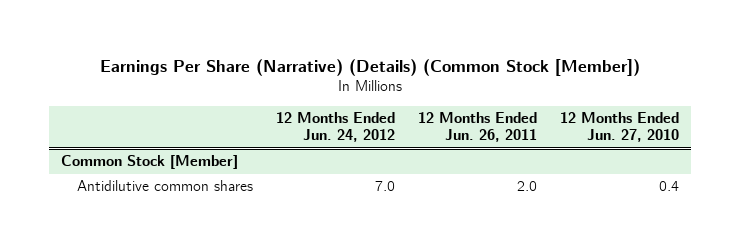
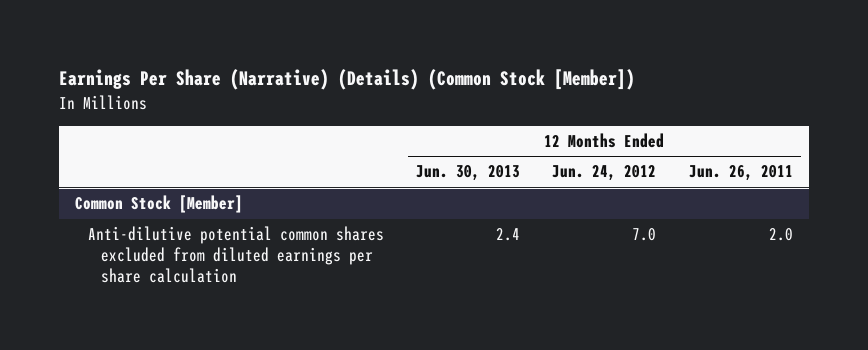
[560,112,680,143] 12 Months Ended Jun. 27, 2010 -> none
none -> [416,165,521,182] Jun. 30, 2013
[77,180,254,192] Antidilutive common shares -> [87,226,384,283] Anti-dilutive potential common shares excluded from diluted earnings per share calculation

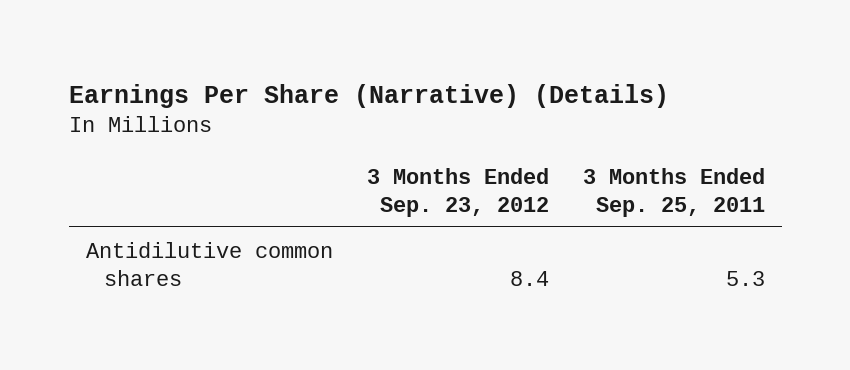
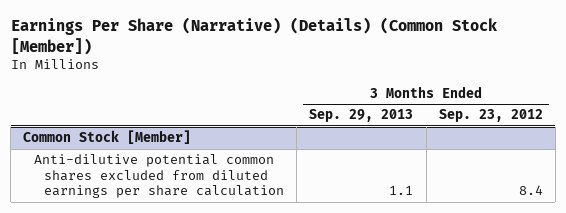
[68,83,669,108] Earnings Per Share (Narrative) (Details) -> [10,17,498,55] Earnings Per Share (Narrative) (Details) (Common Stock [Member])
[582,167,765,217] 3 Months Ended Sep. 25, 2011 -> none
none -> [309,109,414,123] Sep. 29, 2013
none -> [23,130,192,145] Common Stock [Member]
[85,241,333,286] Antidilutive common shares -> [33,154,285,199] Anti-dilutive potential common shares excluded from diluted earnings per share calculation

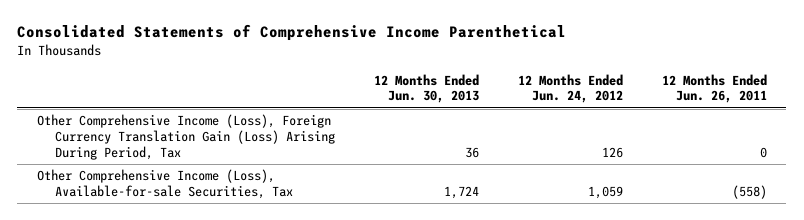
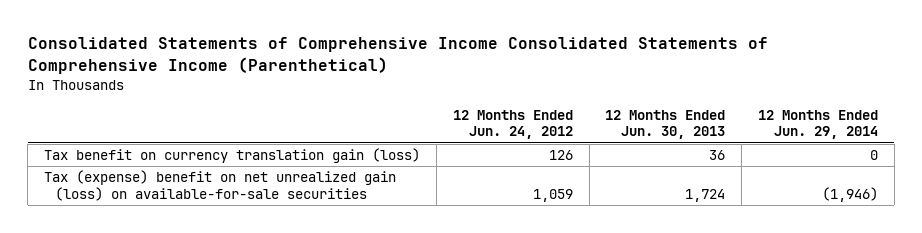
[17,24,567,42] Consolidated Statements of Comprehensive Income Parenthetical -> [27,37,768,75] Consolidated Statements of Comprehensive Income Consolidated Statements of Comprehensive Income (Parenthetical)
[662,73,768,104] 12 Months Ended Jun. 26, 2011 -> none
none -> [757,110,878,140] 12 Months Ended Jun. 29, 2014
[36,114,336,160] Other Comprehensive Income (Loss), Foreign Currency Translation Gain (Loss) Arising During Period, Tax -> [44,148,421,164] Tax benefit on currency translation gain (loss)
[36,169,294,200] Other Comprehensive Income (Loss), Available-for-sale Securities, Tax -> [44,170,397,201] Tax (expense) benefit on net unrealized gain (loss) on available-for-sale securities

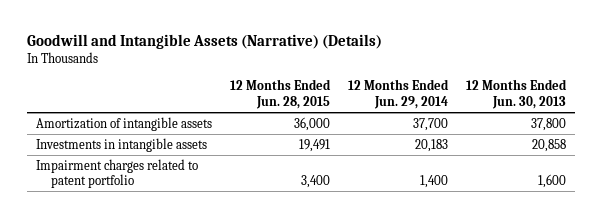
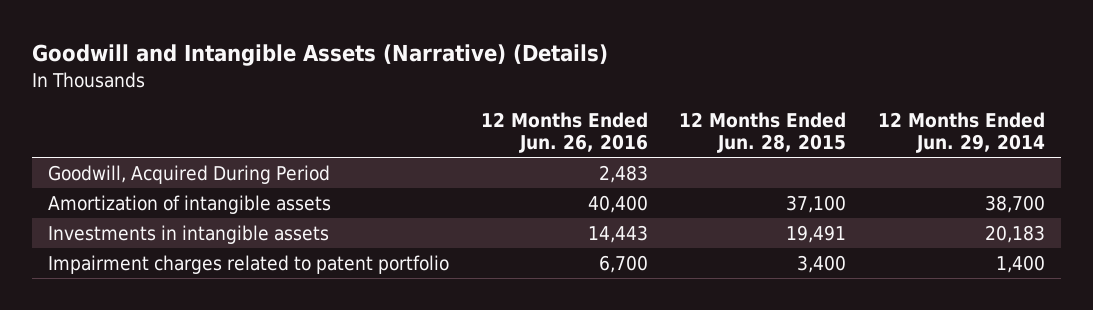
[465,79,567,110] 12 Months Ended Jun. 30, 2013 -> none
none -> [480,112,648,154] 12 Months Ended Jun. 26, 2016
none -> [47,164,330,184] Goodwill, Acquired During Period
[293,116,330,131] 36,000 -> [786,194,847,213] 37,100
[412,117,448,131] 37,700 -> [985,194,1046,213] 38,700

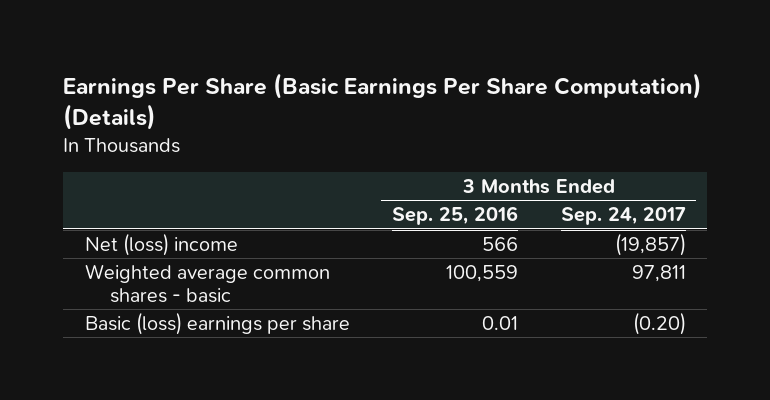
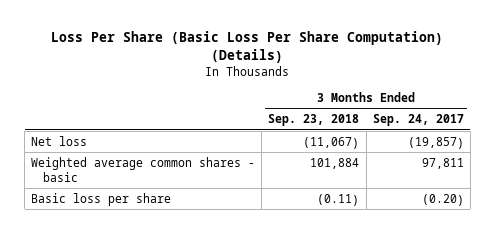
[63,73,703,131] Earnings Per Share (Basic Earnings Per Share Computation) (Details) -> [51,31,444,64] Loss Per Share (Basic Loss Per Share Computation) (Details)
[392,206,519,226] Sep. 25, 2016 -> none
none -> [268,114,360,127] Sep. 23, 2018
[84,232,238,256] Net (loss) income -> [31,135,88,146] Net loss
[84,311,350,335] Basic (loss) earnings per share -> [31,192,172,206] Basic loss per share

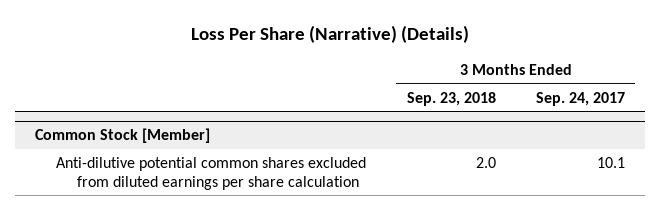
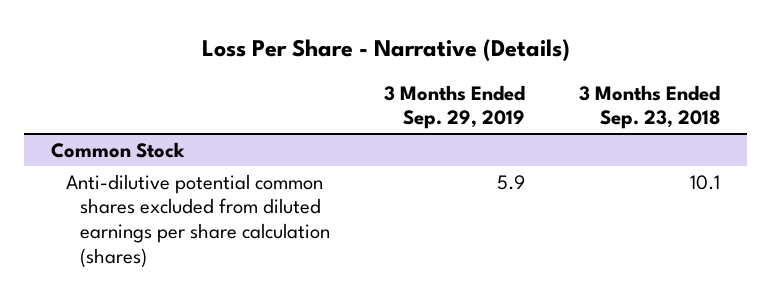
[190,24,469,43] Loss Per Share (Narrative) (Details) -> [201,39,570,62] Loss Per Share - Narrative (Details)
[535,91,625,106] Sep. 24, 2017 -> none
none -> [384,84,526,130] 3 Months Ended Sep. 29, 2019
[35,128,211,144] Common Stock [Member] -> [50,141,185,158] Common Stock
[56,157,367,190] Anti-dilutive potential common shares excluded from diluted earnings per share calculation -> [65,173,331,268] Anti-dilutive potential common shares excluded from diluted earnings per share calculation (shares)
[475,157,496,169] 2.0 -> [690,174,721,190] 10.1

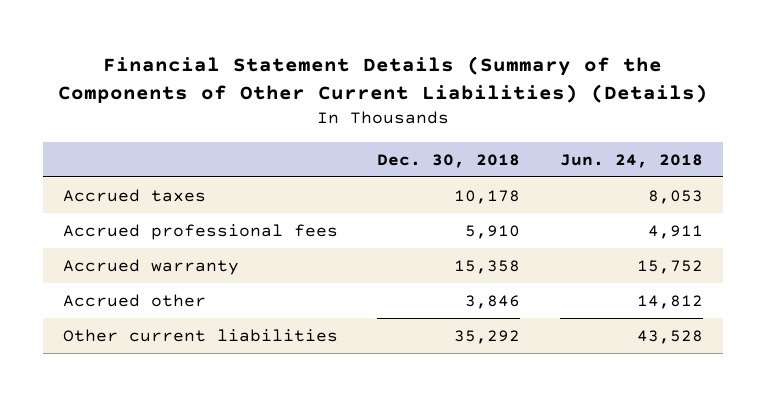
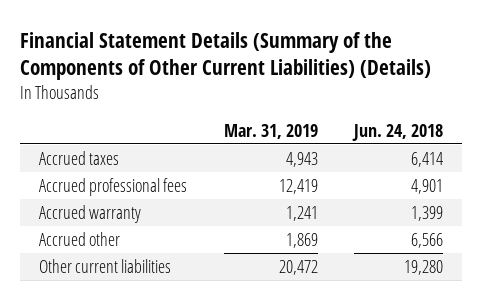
[377,153,521,168] Dec. 30, 2018 -> none
none -> [223,123,318,139] Mar. 31, 2019
[648,190,704,205] 8,053 -> [411,151,444,167] 6,414
[648,225,704,240] 4,911 -> [411,178,444,194] 4,901
[637,260,704,275] 15,752 -> [411,205,444,221] 1,399
[637,295,704,310] 14,812 -> [411,232,444,248] 6,566
[637,330,704,345] 43,528 -> [404,259,444,275] 19,280

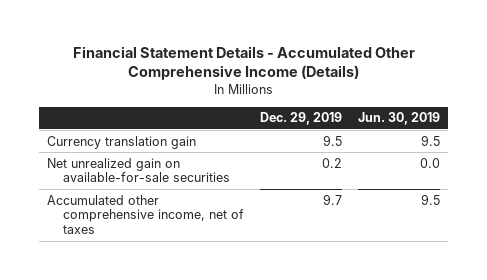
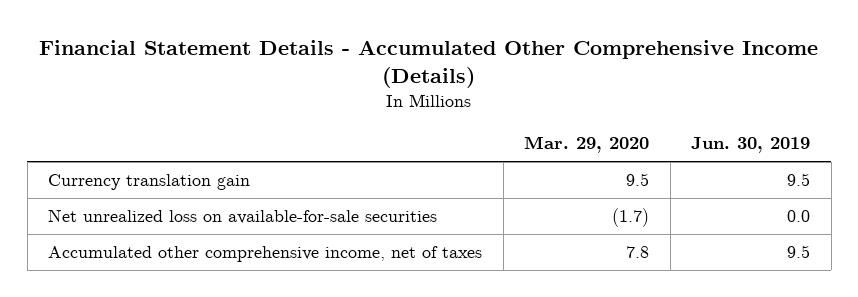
[260,112,343,126] Dec. 29, 2019 -> none
none -> [524,136,650,154] Mar. 29, 2020
[46,157,230,183] Net unrealized gain on available-for-sale securities -> [48,209,438,225] Net unrealized loss on available-for-sale securities

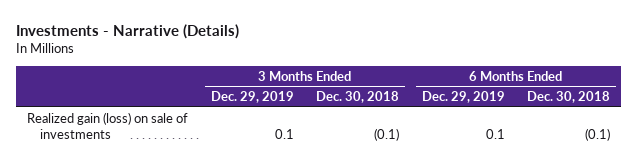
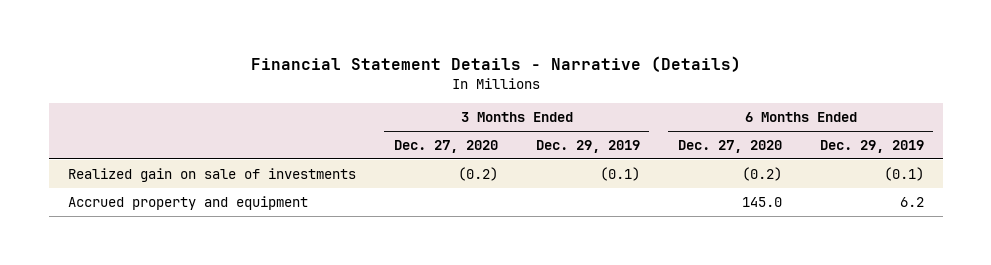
[16,23,240,39] Investments - Narrative (Details) -> [250,56,741,73] Financial Statement Details - Narrative (Details)
[316,91,400,104] Dec. 30, 2018 -> none
[527,91,611,104] Dec. 30, 2018 -> none
none -> [393,140,498,154] Dec. 27, 2020
none -> [677,140,782,154] Dec. 27, 2020
[27,111,189,140] Realized gain (loss) on sale of investments -> [67,167,356,182] Realized gain on sale of investments
[274,129,294,140] 0.1 -> [599,166,640,181] (0.1)
[485,129,505,140] 0.1 -> [883,166,924,181] (0.1)
none -> [67,195,308,210] Accrued property and equipment

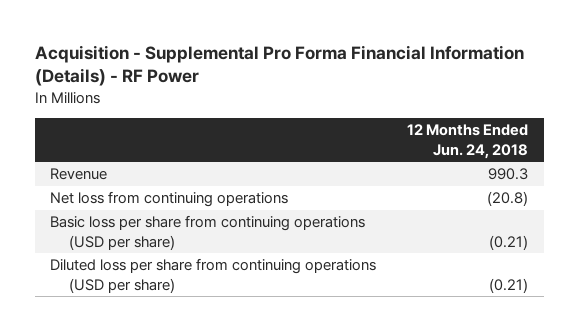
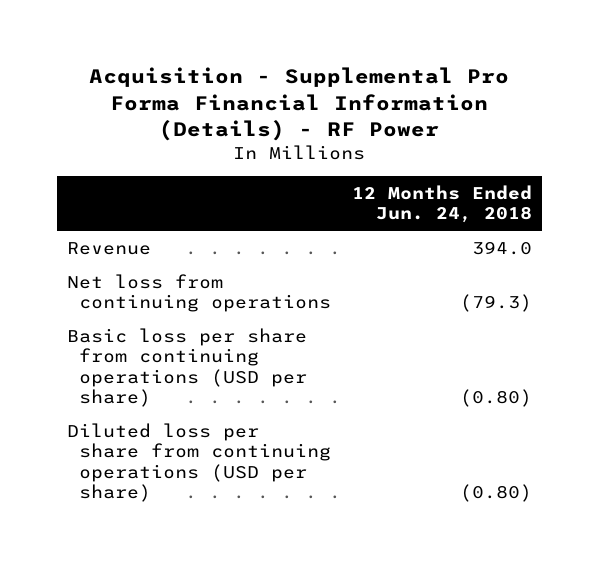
[488,168,529,181] 990.3 -> [471,240,532,255] 394.0
[487,191,529,207] (20.8) -> [459,294,532,313] (79.3)
[489,234,529,250] (0.21) -> [459,389,532,408] (0.80)
[489,277,529,293] (0.21) -> [459,484,532,503] (0.80)

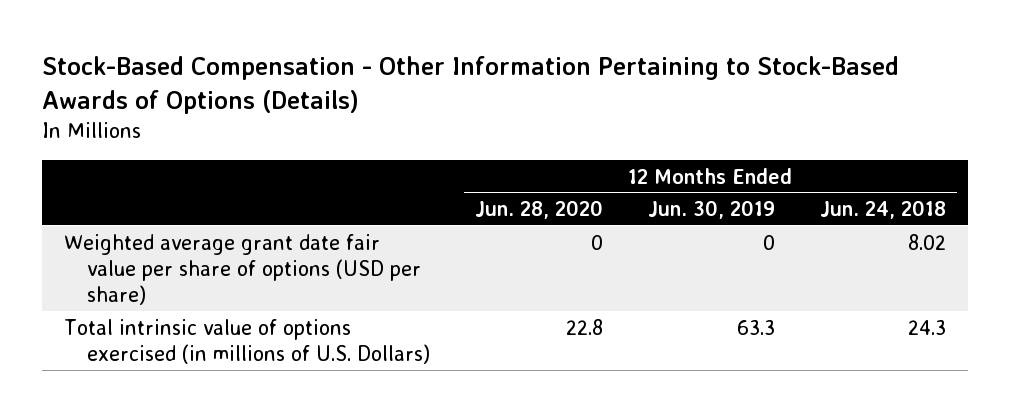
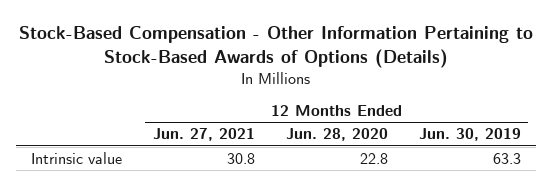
[819,199,946,219] Jun. 24, 2018 -> none
none -> [152,128,255,142] Jun. 27, 2021
[64,233,422,306] Weighted average grant date fair value per share of options (USD per share) -> none
[64,318,431,364] Total intrinsic value of options exercised (in millions of U.S. Dollars) -> [31,152,123,165] Intrinsic value

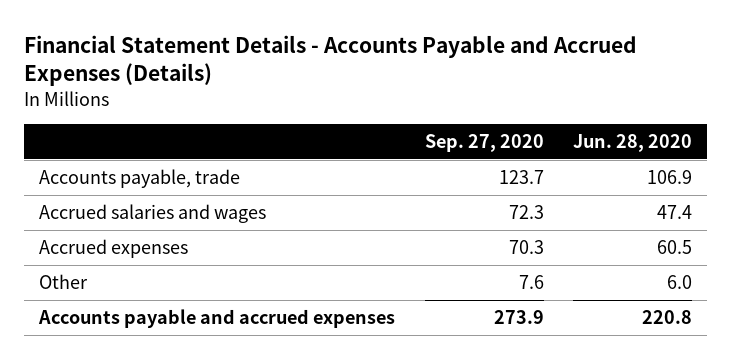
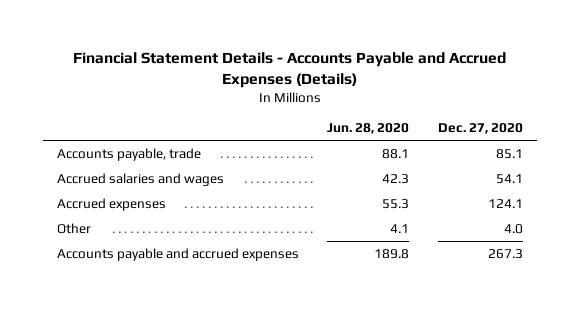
[424,134,544,153] Sep. 27, 2020 -> none
none -> [437,123,523,135] Dec. 27, 2020
[647,170,693,185] 106.9 -> [382,148,410,159] 88.1
[657,205,693,220] 47.4 -> [382,173,410,184] 42.3
[657,240,693,255] 60.5 -> [382,198,410,209] 55.3
[667,275,693,290] 6.0 -> [390,223,410,233] 4.1
[642,310,693,325] 220.8 -> [374,248,410,259] 189.8

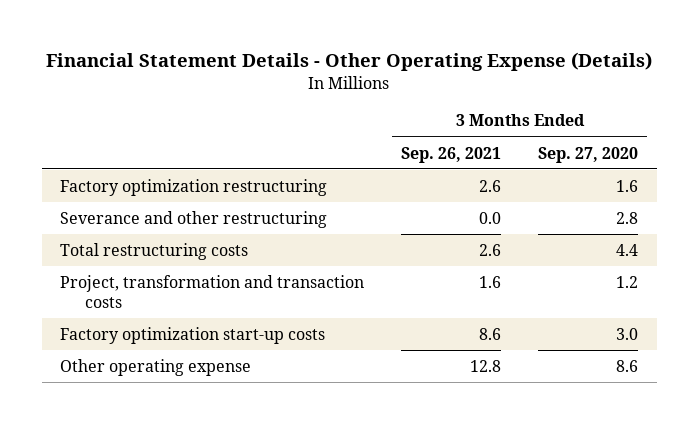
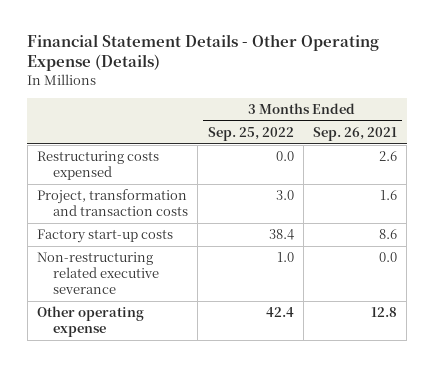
[538,146,639,163] Sep. 27, 2020 -> none
none -> [207,127,294,142] Sep. 25, 2022
[60,178,328,196] Factory optimization restructuring -> none
[60,210,328,228] Severance and other restructuring -> none
[60,242,249,260] Total restructuring costs -> [36,151,159,181] Restructuring costs expensed
[60,326,326,344] Factory optimization start-up costs -> [36,229,173,244] Factory start-up costs
none -> [36,252,159,295] Non-restructuring related executive severance

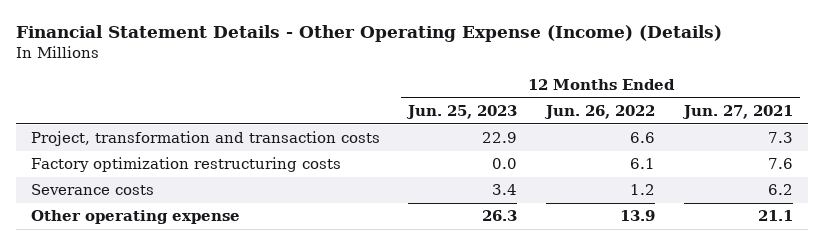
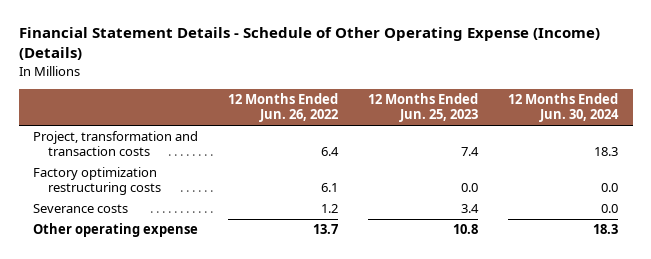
[16,25,723,43] Financial Statement Details - Other Operating Expense (Income) (Details) -> [18,27,600,61] Financial Statement Details - Schedule of Other Operating Expense (Income) (Details)
[682,105,794,120] Jun. 27, 2021 -> none
none -> [507,92,619,123] 12 Months Ended Jun. 30, 2024
[482,132,518,144] 22.9 -> [460,147,479,157] 7.4
[630,132,656,144] 6.6 -> [321,147,340,157] 6.4
[482,210,518,222] 26.3 -> [452,224,478,235] 10.8
[620,210,656,222] 13.9 -> [313,224,339,235] 13.7

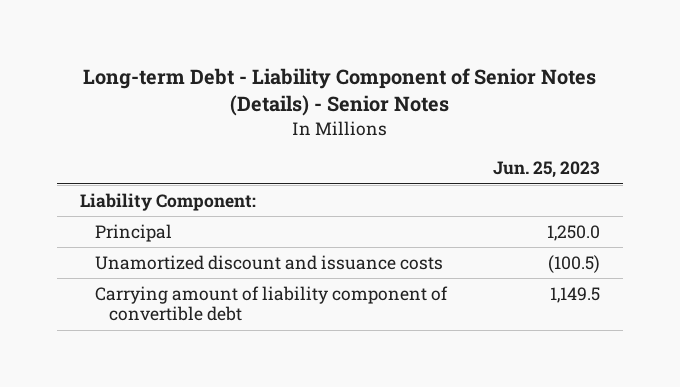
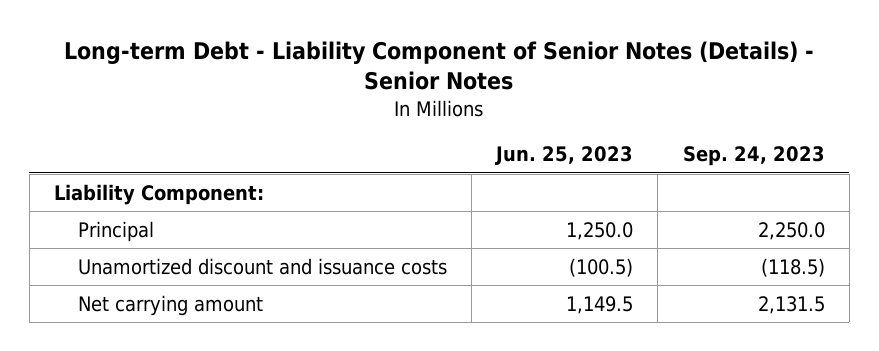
none -> [682,146,825,167] Sep. 24, 2023
[94,285,448,322] Carrying amount of liability component of convertible debt -> [77,294,263,316] Net carrying amount

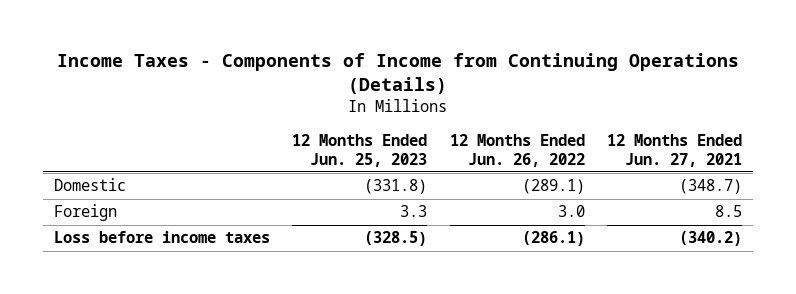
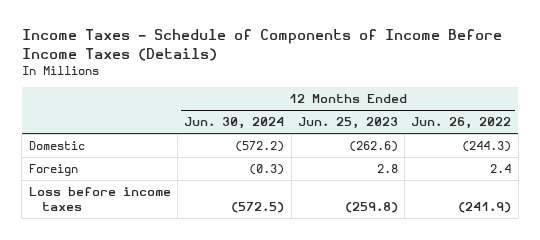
[57,53,740,95] Income Taxes - Components of Income from Continuing Operations (Details) -> [21,29,502,61] Income Taxes - Schedule of Components of Income Before Income Taxes (Details)
[607,134,743,167] 12 Months Ended Jun. 27, 2021 -> none
none -> [184,117,285,130] Jun. 30, 2024
[364,179,428,195] (331.8) -> [348,141,398,153] (262.6)
[521,179,585,195] (289.1) -> [462,141,512,153] (244.3)
[400,205,428,218] 3.3 -> [376,164,398,174] 2.8
[557,205,585,218] 3.0 -> [490,164,512,174] 2.4
[364,231,428,247] (328.5) -> [344,202,398,214] (259.8)
[521,231,585,247] (286.1) -> [458,202,512,214] (241.9)

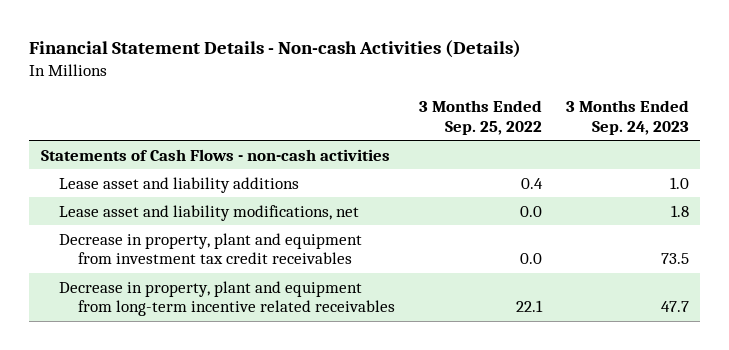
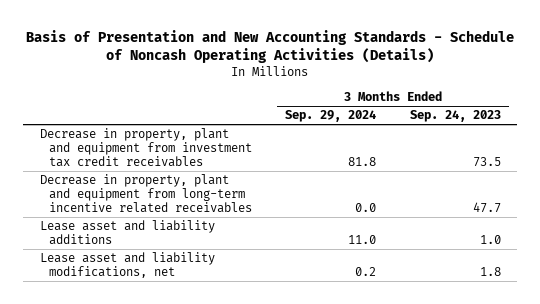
[28,40,521,59] Financial Statement Details - Non-cash Activities (Details) -> [26,29,515,64] Basis of Presentation and New Accounting Standards - Schedule of Noncash Operating Activities (Details)
[418,100,542,135] 3 Months Ended Sep. 25, 2022 -> none
none -> [285,110,377,123] Sep. 29, 2024
[40,148,390,161] Statements of Cash Flows - non-cash activities -> none
[59,176,300,193] Lease asset and liability additions -> [39,220,215,245] Lease asset and liability additions
[59,204,360,221] Lease asset and liability modifications, net -> [39,252,215,278] Lease asset and liability modifications, net

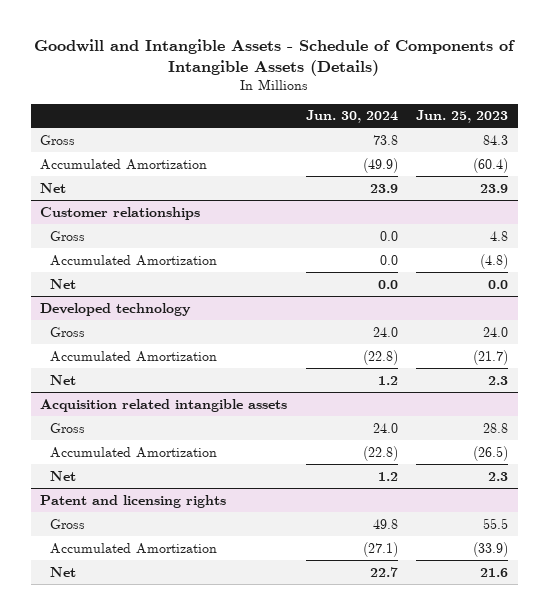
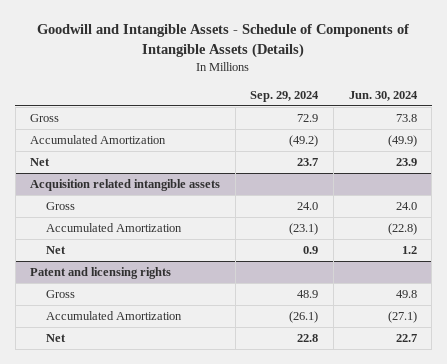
[416,110,509,124] Jun. 25, 2023 -> none
none -> [250,90,320,102] Sep. 29, 2024
[40,206,201,220] Customer relationships -> none
[50,230,86,241] Gross -> none
[50,254,218,266] Accumulated Amortization -> none
[50,278,77,289] Net -> none
[40,302,192,316] Developed technology -> none
[50,326,86,337] Gross -> none
[50,350,218,362] Accumulated Amortization -> none
[50,374,77,385] Net -> none

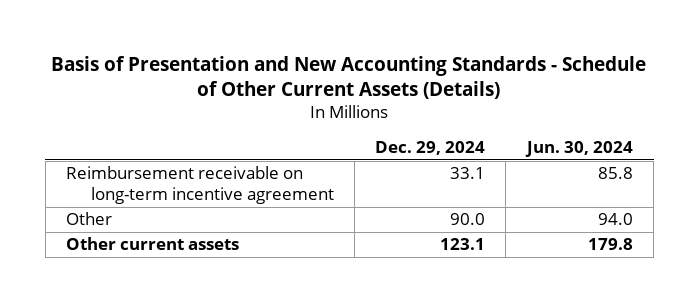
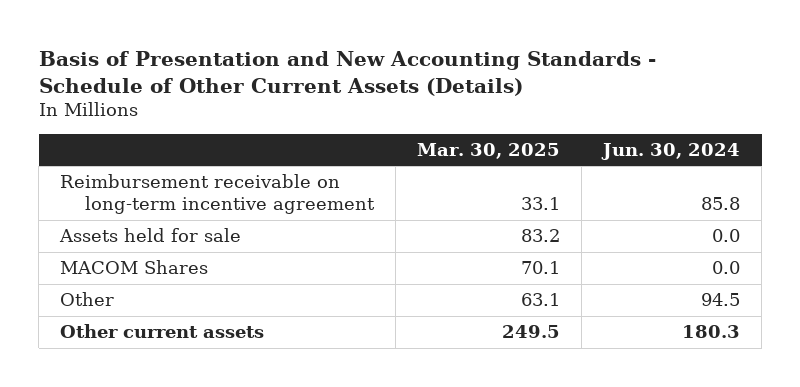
[375,140,486,155] Dec. 29, 2024 -> none
none -> [417,143,561,160] Mar. 30, 2025
none -> [59,228,242,243] Assets held for sale
none -> [60,260,209,275] MACOM Shares
[597,213,633,226] 94.0 -> [701,293,741,307] 94.5
[587,238,633,251] 179.8 -> [682,325,741,339] 180.3

